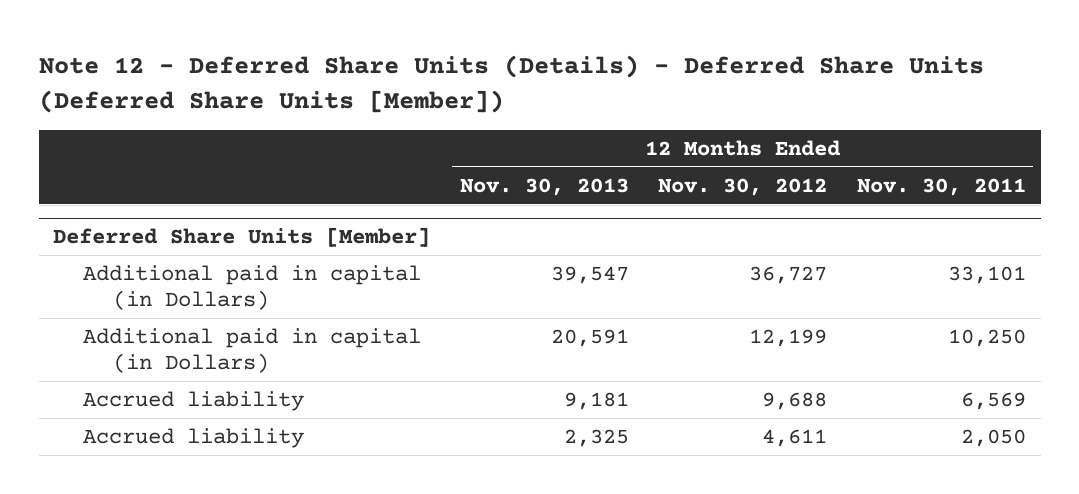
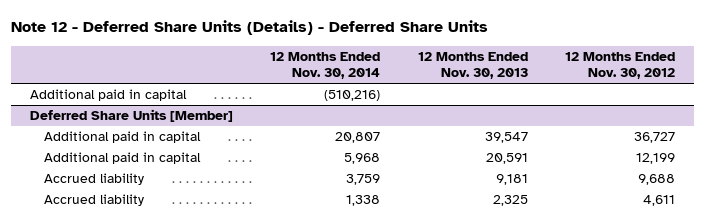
[38,55,984,113] Note 12 - Deferred Share Units (Details) - Deferred Share Units (Deferred Share Units [Member]) -> [11,20,489,36] Note 12 - Deferred Share Units (Details) - Deferred Share Units
[856,177,1026,196] Nov. 30, 2011 -> none
none -> [270,51,381,80] 12 Months Ended Nov. 30, 2014
none -> [29,89,187,102] Additional paid in capital
[82,264,421,311] Additional paid in capital (in Dollars) -> [44,131,202,144] Additional paid in capital
[82,327,421,374] Additional paid in capital (in Dollars) -> [44,152,202,165] Additional paid in capital

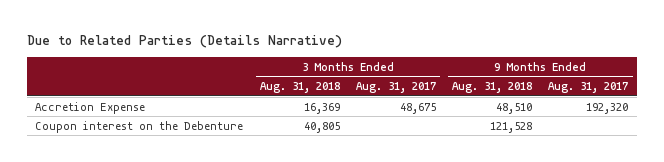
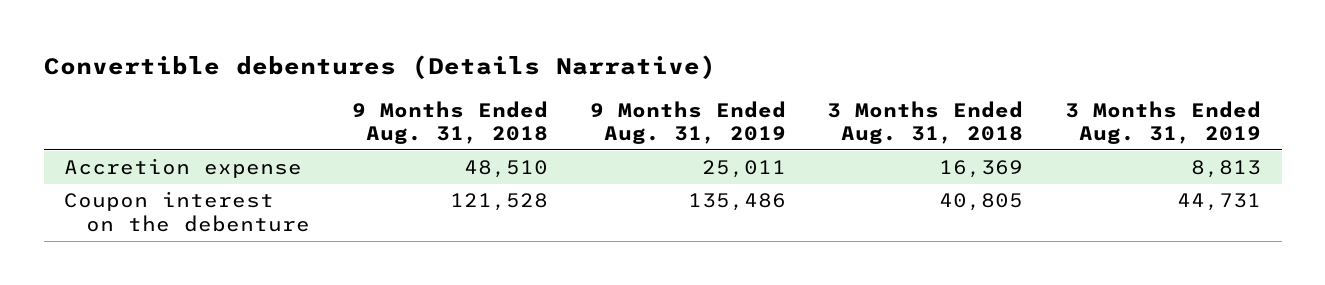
[27,35,343,49] Due to Related Parties (Details Narrative) -> [43,54,716,79] Convertible debentures (Details Narrative)
[355,82,436,94] Aug. 31, 2017 -> none
[548,82,629,94] Aug. 31, 2017 -> none
none -> [589,100,786,145] 9 Months Ended Aug. 31, 2019
none -> [1065,100,1262,145] 3 Months Ended Aug. 31, 2019
[35,101,146,114] Accretion Expense -> [64,158,303,179] Accretion expense
[35,120,244,133] Coupon interest on the Debenture -> [64,191,311,232] Coupon interest on the debenture

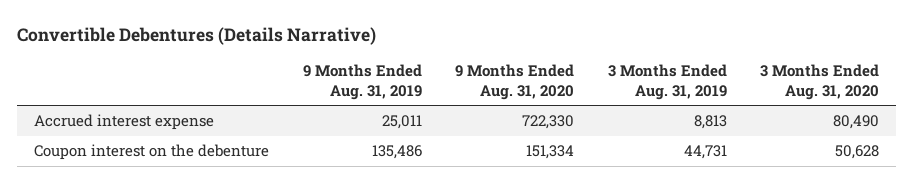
[43,54,716,79] Convertible debentures (Details Narrative) -> [17,26,377,45] Convertible Debentures (Details Narrative)
[351,100,548,145] 9 Months Ended Aug. 31, 2018 -> none
[827,100,1024,145] 3 Months Ended Aug. 31, 2018 -> none
none -> [455,64,575,100] 9 Months Ended Aug. 31, 2020
none -> [760,64,880,100] 3 Months Ended Aug. 31, 2020
[64,158,303,179] Accretion expense -> [34,114,215,131] Accrued interest expense

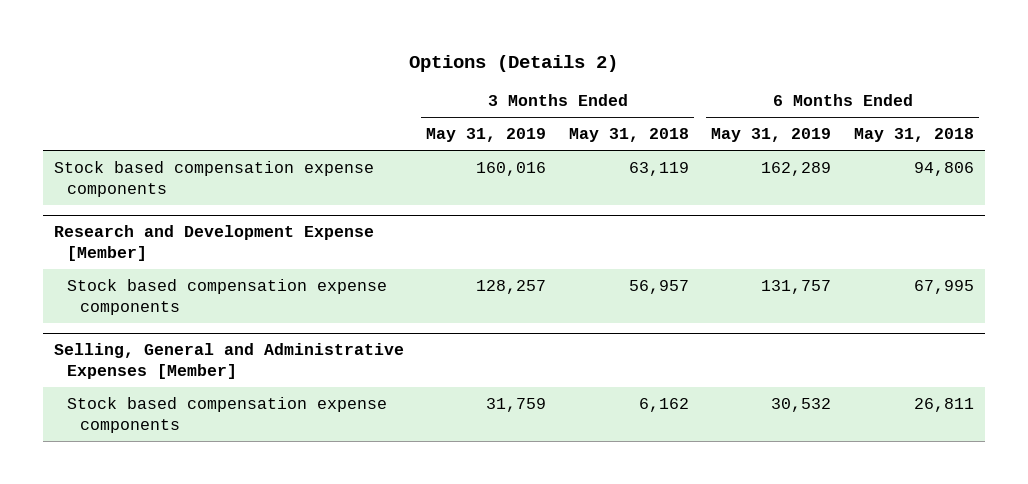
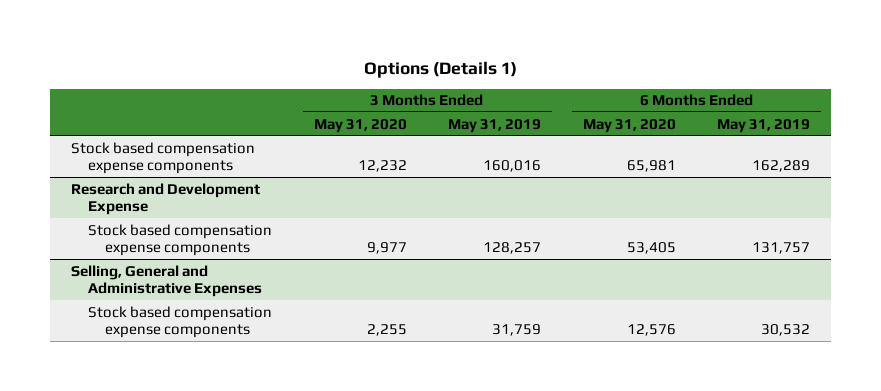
[408,54,618,72] Options (Details 2) -> [363,60,517,78] Options (Details 1)
[568,128,689,143] May 31, 2018 -> none
[853,128,974,143] May 31, 2018 -> none
none -> [313,118,407,133] May 31, 2020
none -> [582,118,676,133] May 31, 2020
[53,225,374,262] Research and Development Expense [Member] -> [71,182,261,215] Research and Development Expense
[53,343,404,380] Selling, General and Administrative Expenses [Member] -> [71,264,263,297] Selling, General and Administrative Expenses

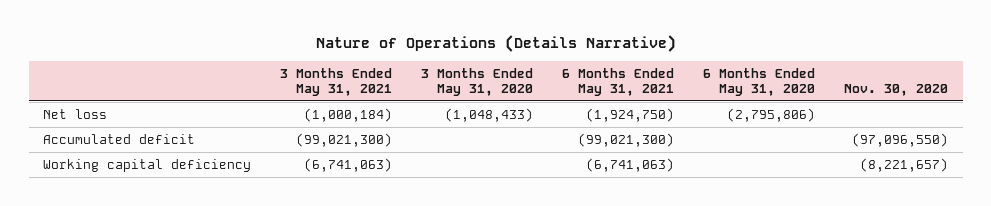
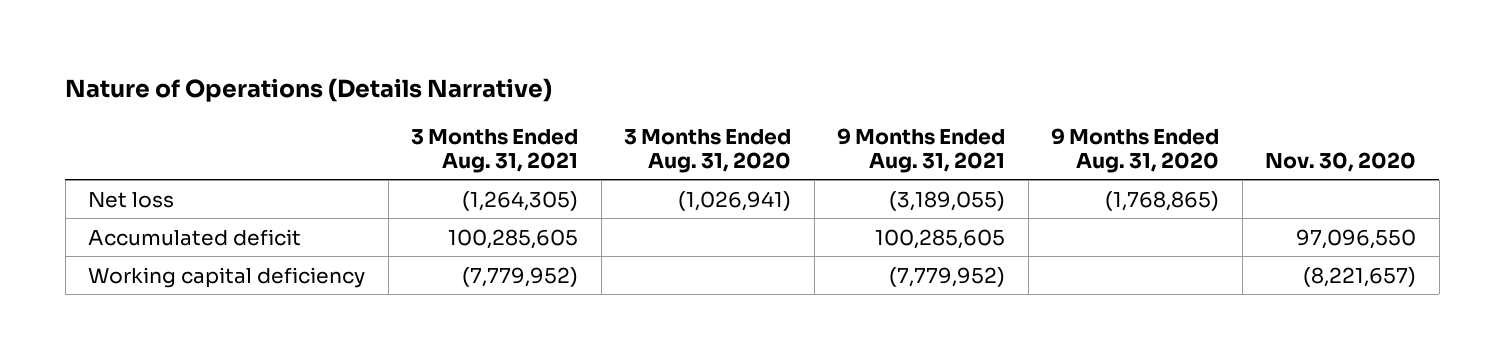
[280,68,393,96] 3 Months Ended May 31, 2021 -> none
[421,68,534,96] 3 Months Ended May 31, 2020 -> none
[562,68,675,96] 6 Months Ended May 31, 2021 -> none
[703,68,816,96] 6 Months Ended May 31, 2020 -> none
none -> [411,129,579,173] 3 Months Ended Aug. 31, 2021
none -> [624,129,792,173] 3 Months Ended Aug. 31, 2020
none -> [837,128,1006,173] 9 Months Ended Aug. 31, 2021
none -> [1051,128,1220,173] 9 Months Ended Aug. 31, 2020
[852,132,949,147] (97,096,550) -> [1296,228,1417,249] 97,096,550

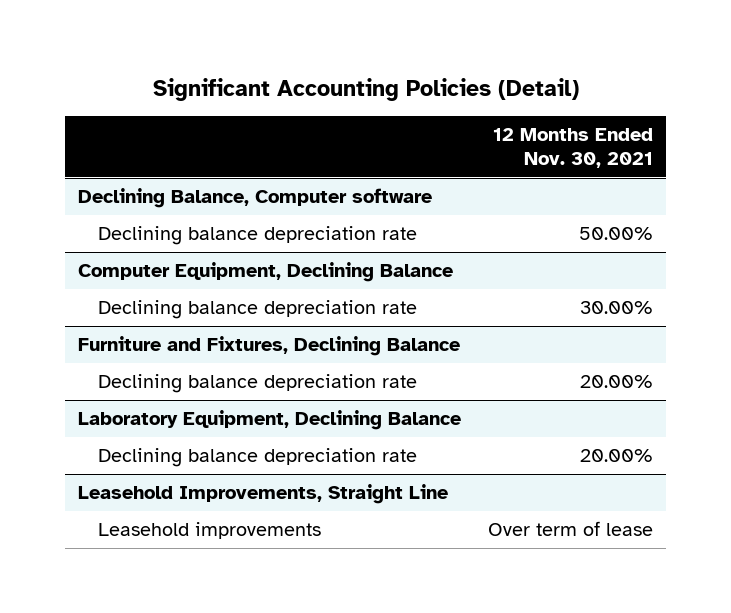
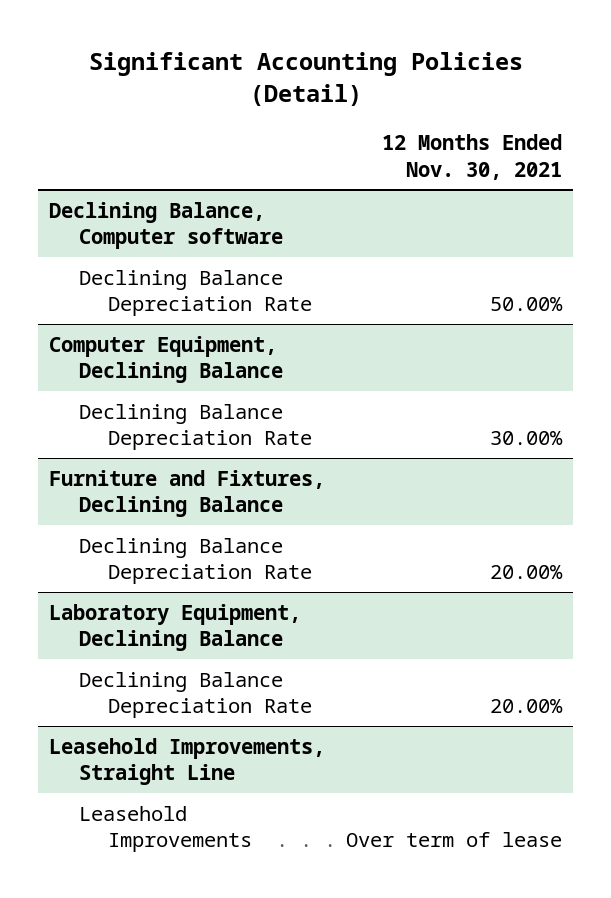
[97,226,417,246] Declining balance depreciation rate -> [78,269,313,316] Declining Balance Depreciation Rate
[97,300,417,320] Declining balance depreciation rate -> [78,403,313,450] Declining Balance Depreciation Rate
[97,374,417,394] Declining balance depreciation rate -> [78,537,313,584] Declining Balance Depreciation Rate
[97,448,417,468] Declining balance depreciation rate -> [78,671,313,718] Declining Balance Depreciation Rate
[97,522,321,540] Leasehold improvements -> [78,805,253,852] Leasehold Improvements

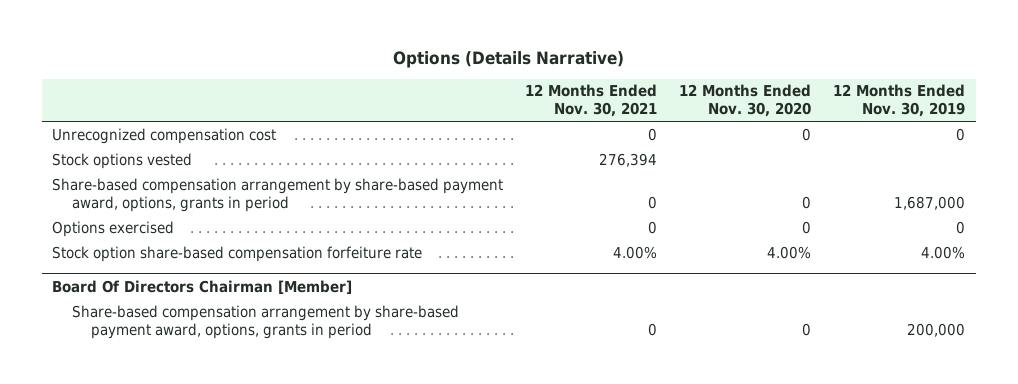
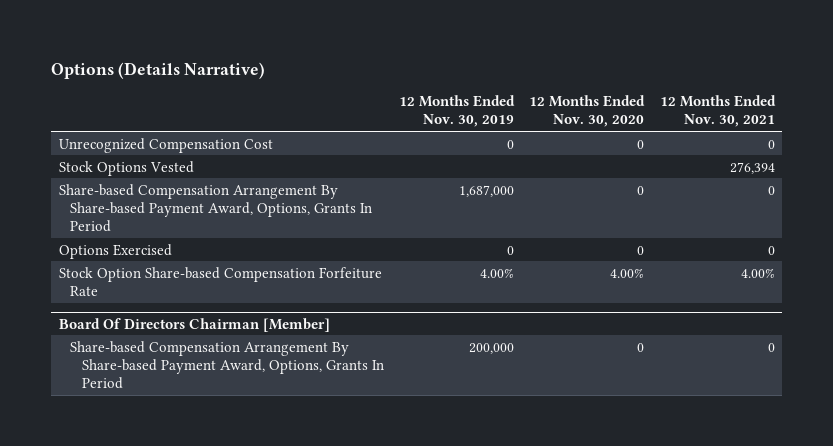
[52,127,277,144] Unrecognized compensation cost -> [58,137,273,153] Unrecognized Compensation Cost
[52,152,193,169] Stock options vested -> [58,160,194,176] Stock Options Vested
[52,177,504,212] Share-based compensation arrangement by share-based payment award, options, grants in period -> [58,183,373,233] Share-based Compensation Arrangement By Share-based Payment Award, Options, Grants In Period
[52,220,175,237] Options exercised -> [58,243,172,259] Options Exercised
[52,245,423,262] Stock option share-based compensation forfeiture rate -> [58,266,382,296] Stock Option Share-based Compensation Forfeiture Rate
[71,304,459,339] Share-based compensation arrangement by share-based payment award, options, grants in period -> [70,340,385,390] Share-based Compensation Arrangement By Share-based Payment Award, Options, Grants In Period

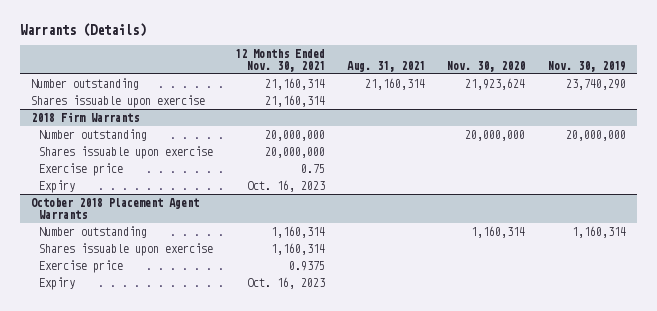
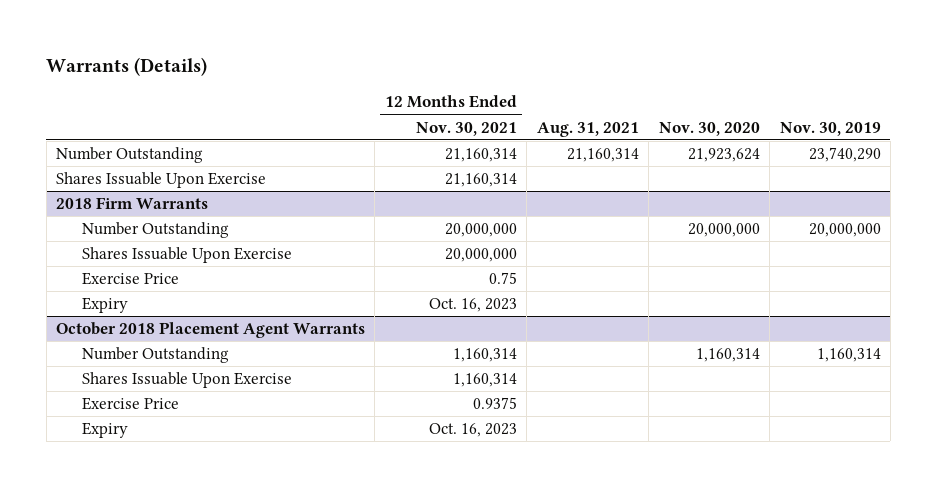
[31,77,140,90] Number outstanding -> [55,147,203,164] Number Outstanding
[31,94,206,108] Shares issuable upon exercise -> [55,172,266,189] Shares Issuable Upon Exercise
[38,128,147,141] Number outstanding -> [82,222,230,239] Number Outstanding
[38,145,213,159] Shares issuable upon exercise -> [82,247,293,264] Shares Issuable Upon Exercise
[38,162,123,176] Exercise price -> [82,272,180,286] Exercise Price
[38,225,147,238] Number outstanding -> [82,347,230,364] Number Outstanding
[38,242,213,256] Shares issuable upon exercise -> [82,372,293,389] Shares Issuable Upon Exercise
[38,259,123,273] Exercise price -> [82,397,180,411] Exercise Price

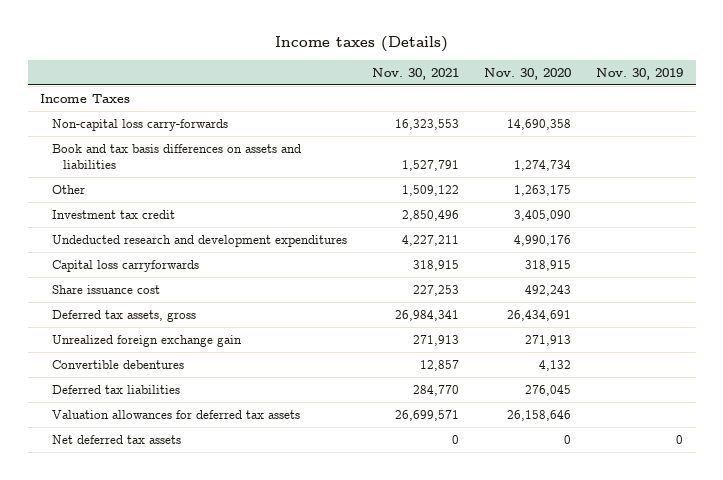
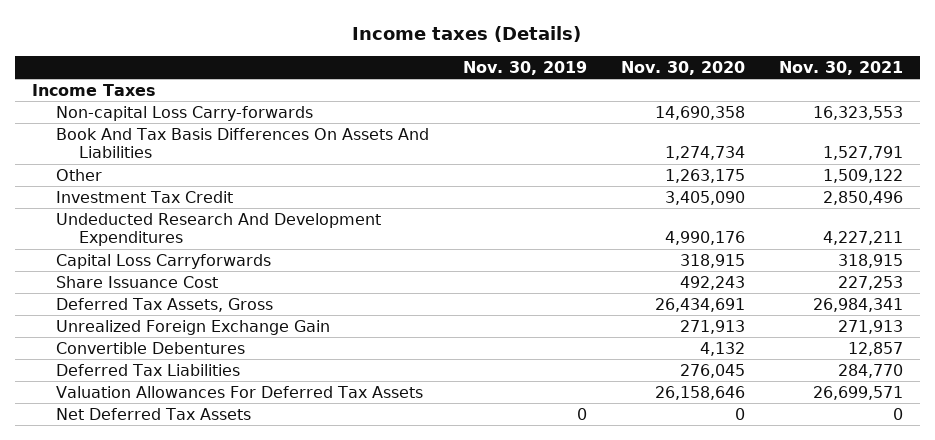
[51,118,228,131] Non-capital loss carry-forwards -> [55,105,313,121] Non-capital Loss Carry-forwards
[51,143,301,170] Book and tax basis differences on assets and liabilities -> [55,127,429,159] Book And Tax Basis Differences On Assets And Liabilities
[51,209,175,219] Investment tax credit -> [55,190,233,203] Investment Tax Credit
[51,234,347,247] Undeducted research and development expenditures -> [55,212,381,247] Undeducted Research And Development Expenditures
[51,259,199,272] Capital loss carryforwards -> [55,253,271,269] Capital Loss Carryforwards
[51,284,160,294] Share issuance cost -> [55,275,218,288] Share Issuance Cost
[51,309,196,322] Deferred tax assets, gross -> [55,297,273,312] Deferred Tax Assets, Gross
[51,334,242,347] Unrealized foreign exchange gain -> [55,319,330,335] Unrealized Foreign Exchange Gain
[51,359,184,369] Convertible debentures -> [55,341,245,354] Convertible Debentures
[51,384,180,394] Deferred tax liabilities -> [55,363,240,376] Deferred Tax Liabilities
[51,409,300,419] Valuation allowances for deferred tax assets -> [55,385,423,398] Valuation Allowances For Deferred Tax Assets
[51,434,181,444] Net deferred tax assets -> [55,407,251,420] Net Deferred Tax Assets

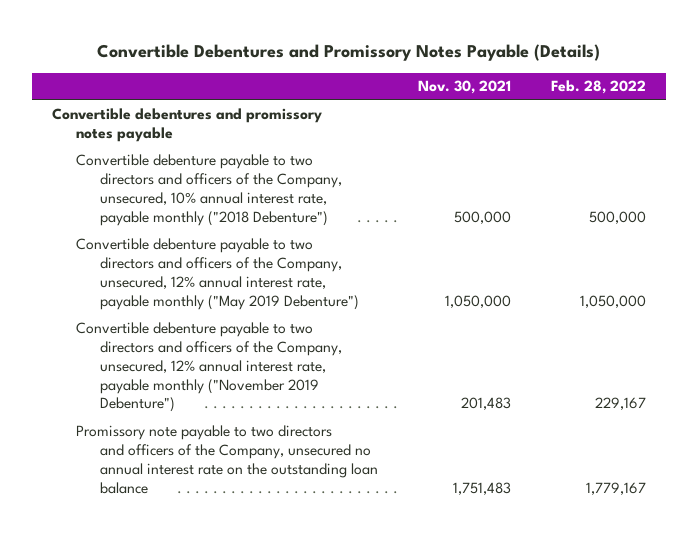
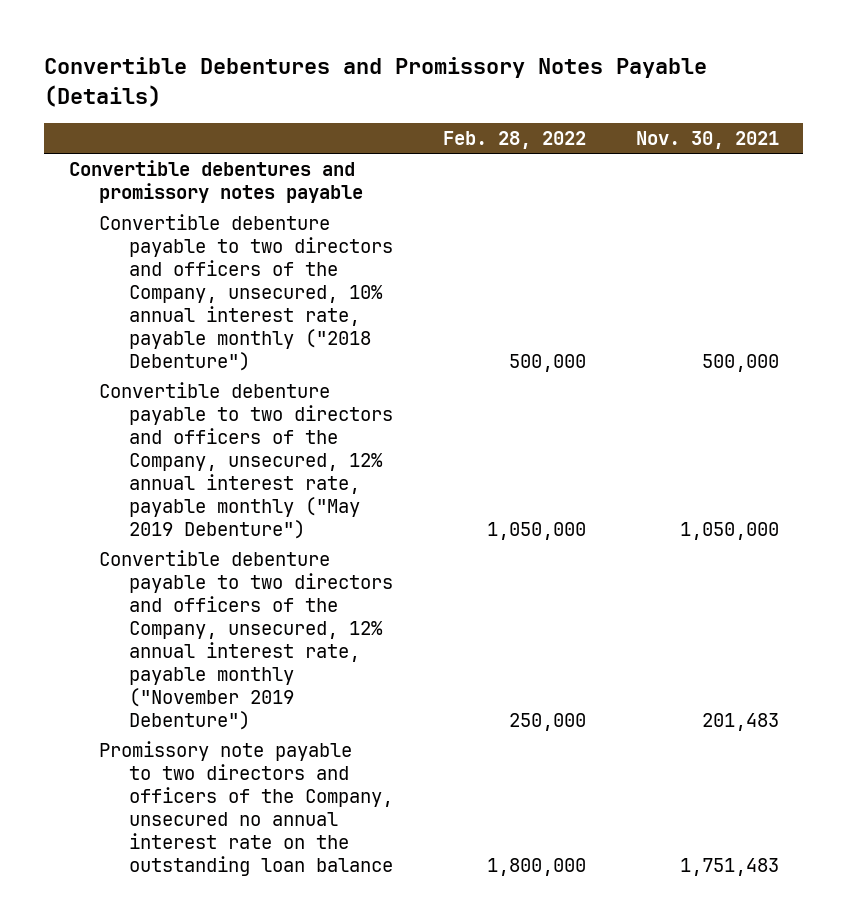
[594,397,646,411] 229,167 -> [508,712,586,731] 250,000
[585,481,646,495] 1,779,167 -> [486,857,586,876] 1,800,000

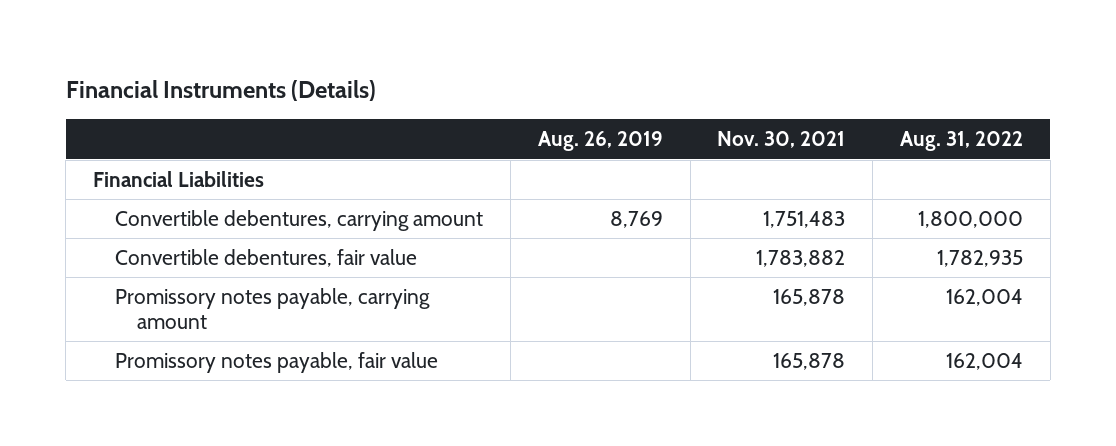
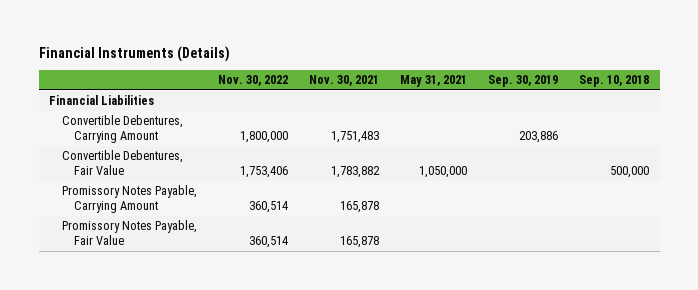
[537,131,663,152] Aug. 26, 2019 -> none
[900,131,1024,152] Aug. 31, 2022 -> none
none -> [217,75,288,87] Nov. 30, 2022
none -> [399,75,467,88] May 31, 2021
none -> [488,75,559,88] Sep. 30, 2019
none -> [579,75,650,88] Sep. 10, 2018
[115,209,484,231] Convertible debentures, carrying amount -> [61,115,183,144] Convertible Debentures, Carrying Amount
[115,248,418,267] Convertible debentures, fair value -> [61,150,183,176] Convertible Debentures, Fair Value
[115,287,431,329] Promissory notes payable, carrying amount -> [61,185,197,214] Promissory Notes Payable, Carrying Amount
[115,351,439,373] Promissory notes payable, fair value -> [61,220,197,246] Promissory Notes Payable, Fair Value

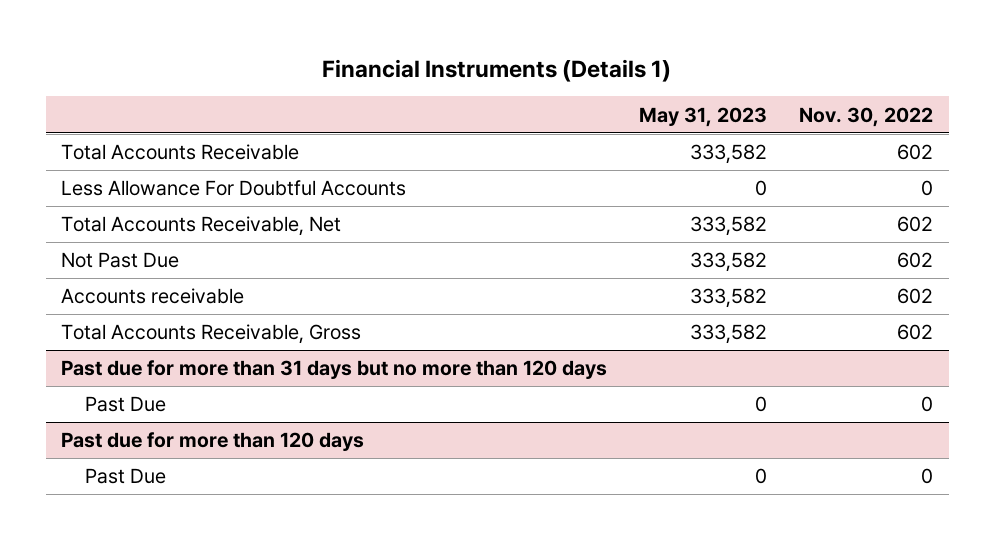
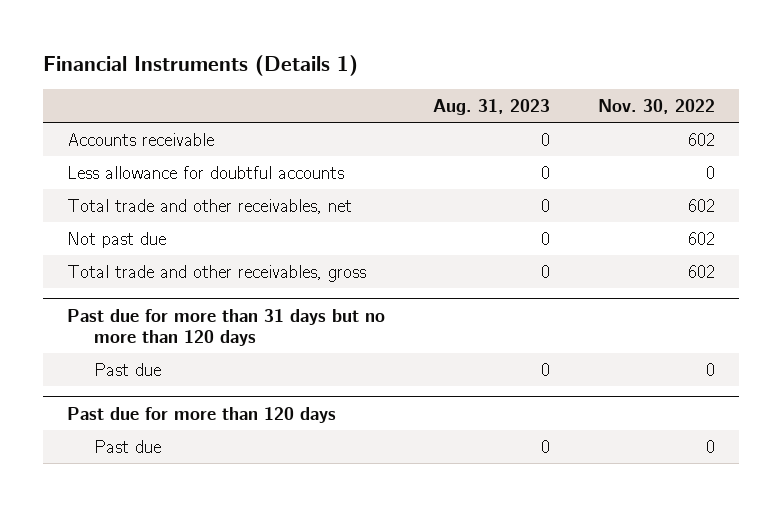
[639,106,768,127] May 31, 2023 -> none
none -> [432,99,550,116] Aug. 31, 2023
[61,144,300,161] Total Accounts Receivable -> none
[61,180,407,197] Less Allowance For Doubtful Accounts -> none
[61,216,342,237] Total Accounts Receivable, Net -> none
[61,252,180,269] Not Past Due -> none
none -> [66,165,344,179] Less allowance for doubtful accounts
none -> [66,198,352,214] Total trade and other receivables, net
none -> [66,231,166,248] Not past due
[61,324,362,345] Total Accounts Receivable, Gross -> [66,264,366,282] Total trade and other receivables, gross
[84,396,166,413] Past Due -> [94,362,162,376] Past due
[84,468,166,485] Past Due -> [94,439,162,453] Past due

